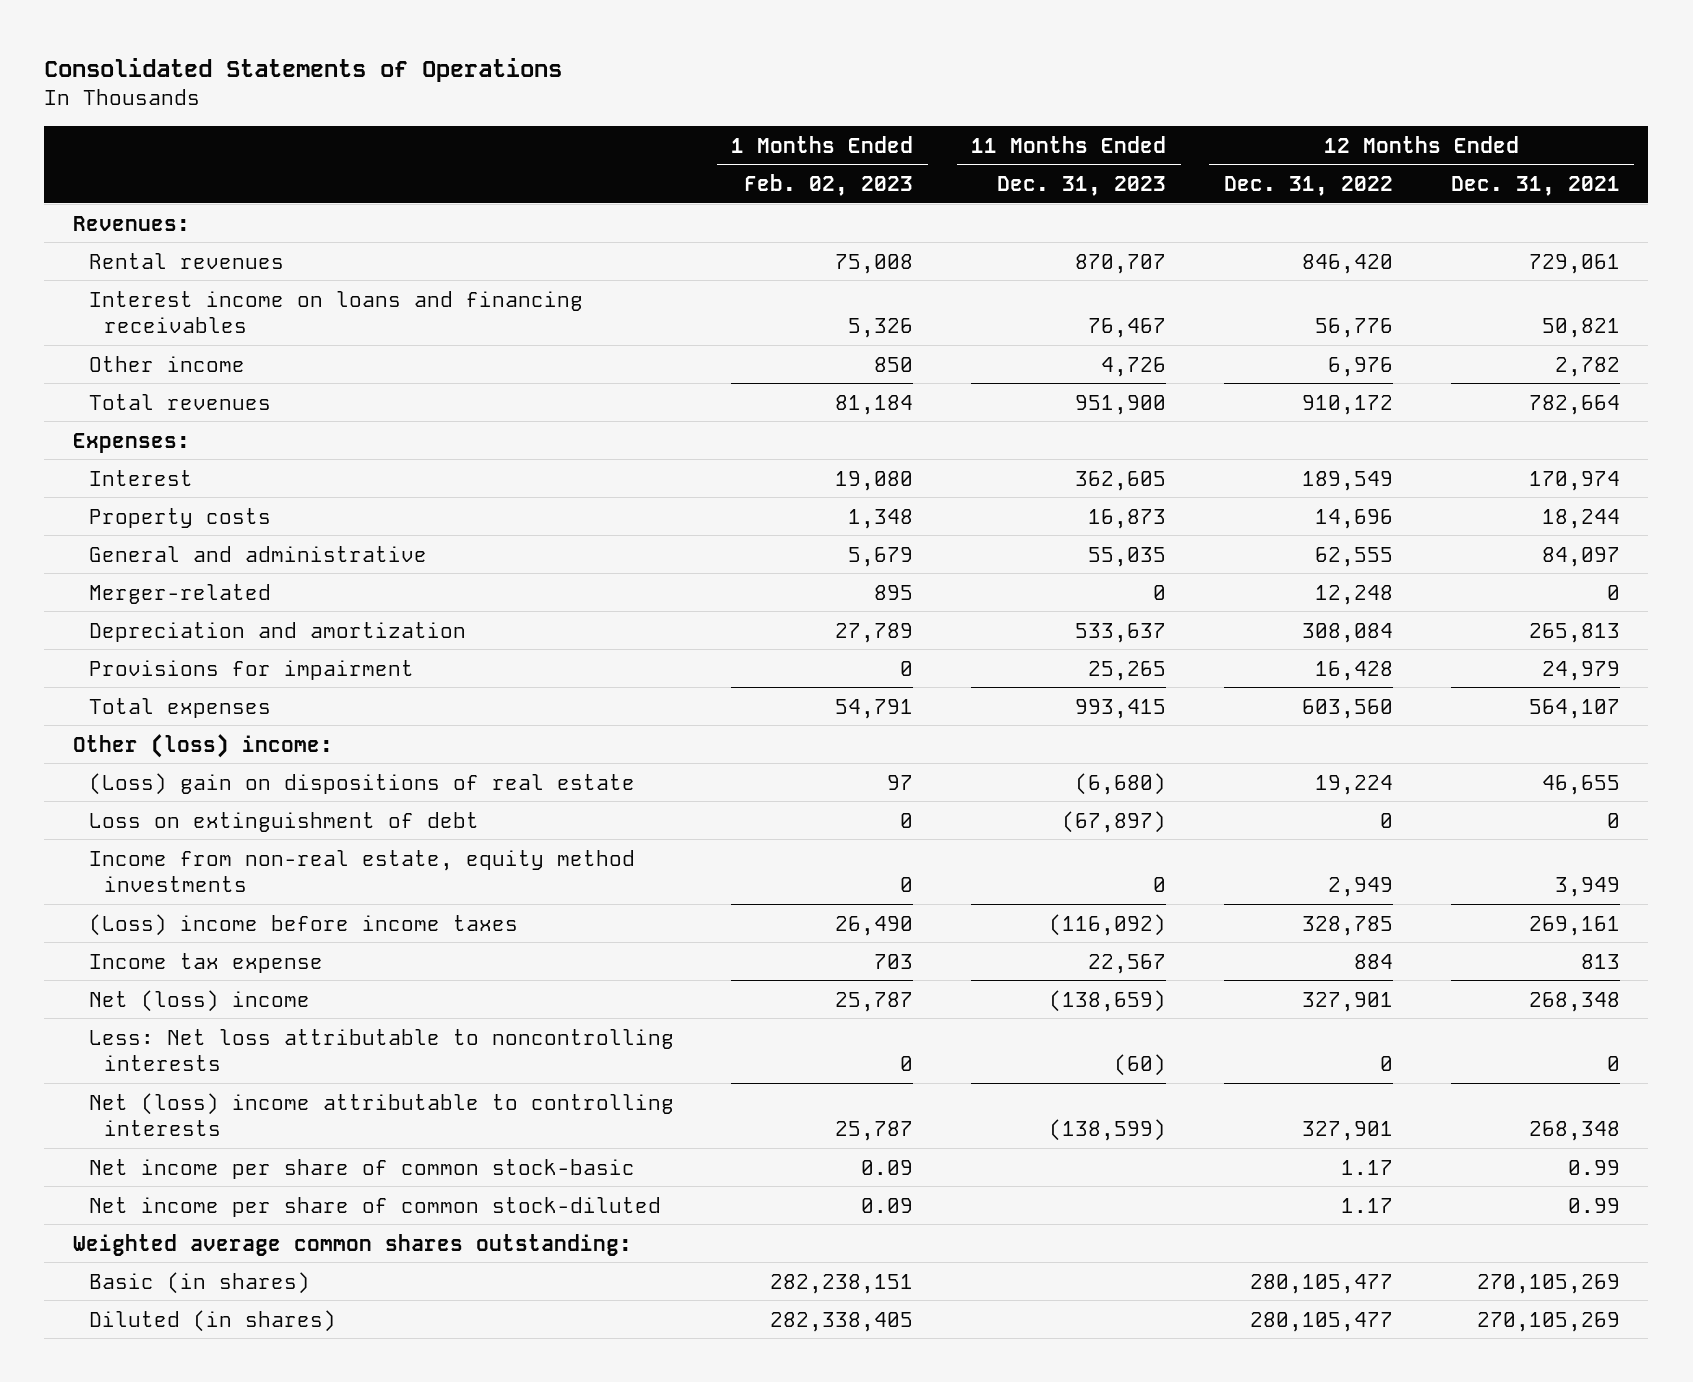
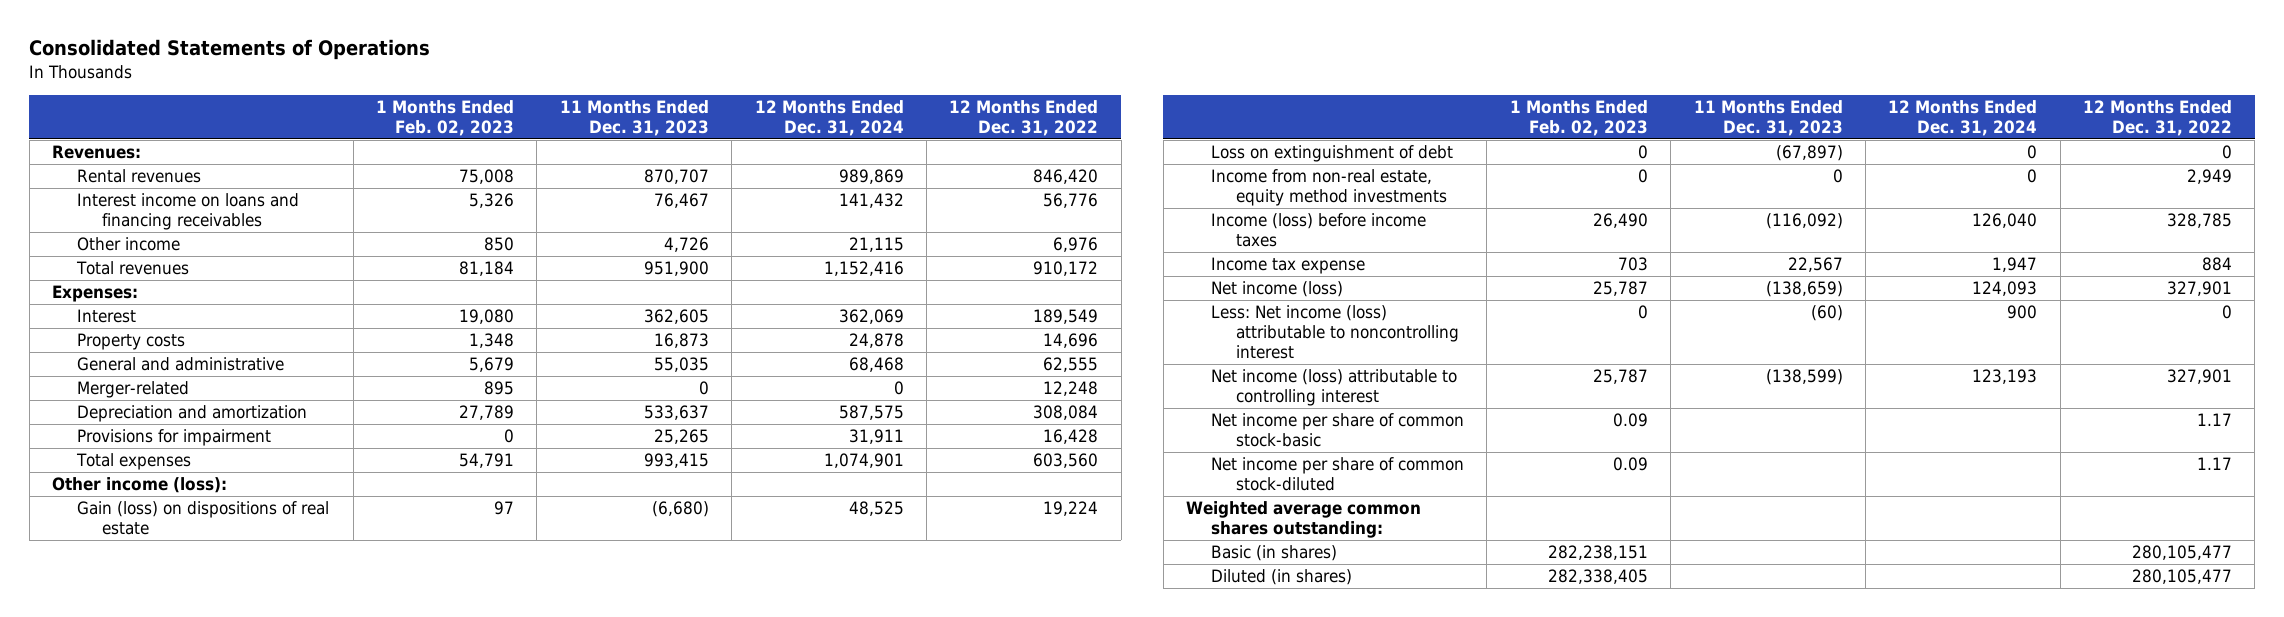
[1450,176,1620,197] Dec. 31, 2021 -> none
none -> [754,100,904,136] 12 Months Ended Dec. 31, 2024
[73,733,334,758] Other (loss) income: -> [52,477,228,494] Other income (loss):
[88,772,635,795] (Loss) gain on dispositions of real estate -> [77,501,330,535] Gain (loss) on dispositions of real estate
[88,913,518,936] (Loss) income before income taxes -> [1211,213,1427,247] Income (loss) before income taxes
[88,989,310,1012] Net (loss) income -> [1211,281,1344,298] Net income (loss)
[88,1028,674,1072] Less: Net loss attributable to noncontrolling interests -> [1211,305,1460,359] Less: Net income (loss) attributable to noncontrolling interest
[88,1092,674,1137] Net (loss) income attributable to controlling interests -> [1211,369,1458,406] Net income (loss) attributable to controlling interest

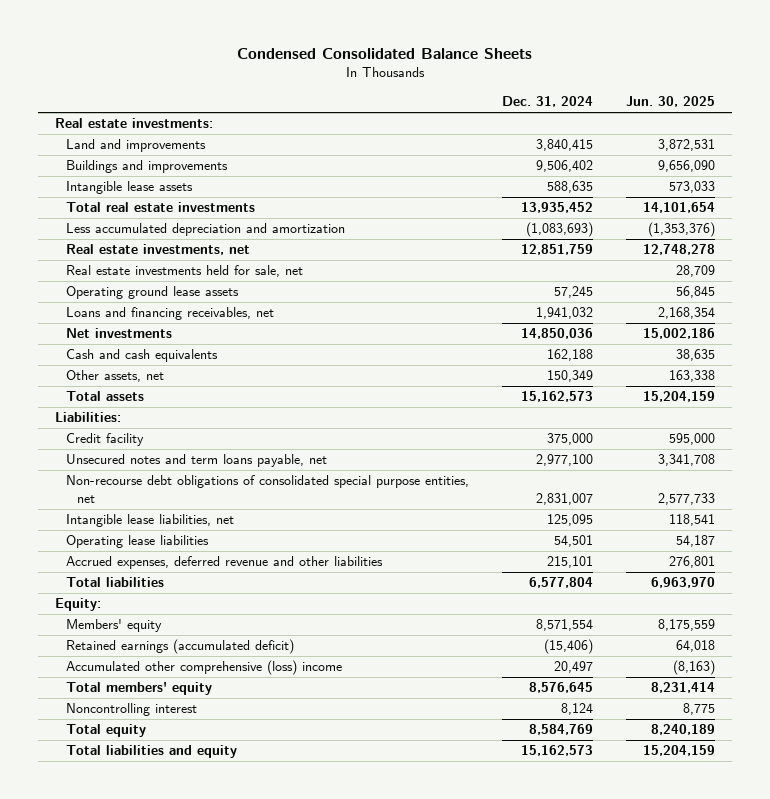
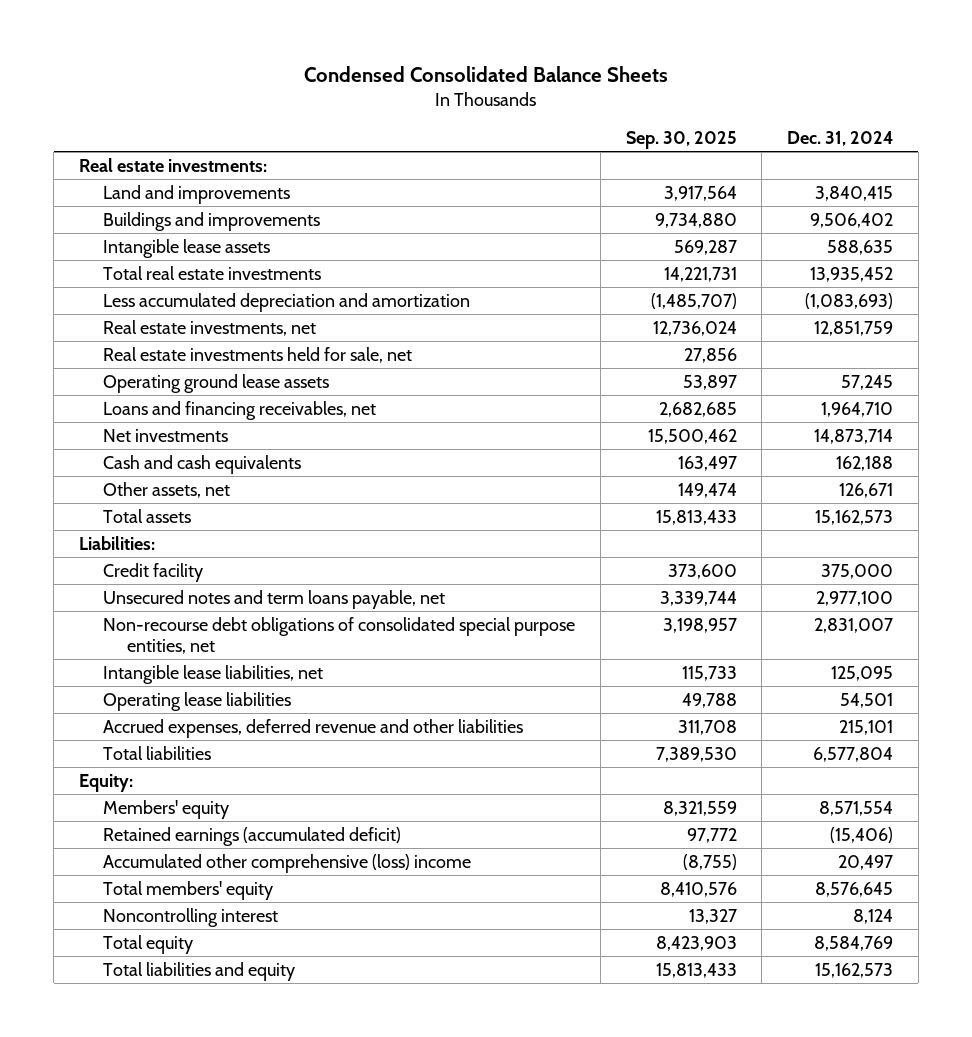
[626,96,716,108] Jun. 30, 2025 -> none
none -> [625,130,737,149] Sep. 30, 2025
[536,307,594,320] 1,941,032 -> [821,401,894,417] 1,964,710
[521,328,594,340] 14,850,036 -> [814,428,894,444] 14,873,714
[547,370,594,383] 150,349 -> [839,482,894,498] 126,671

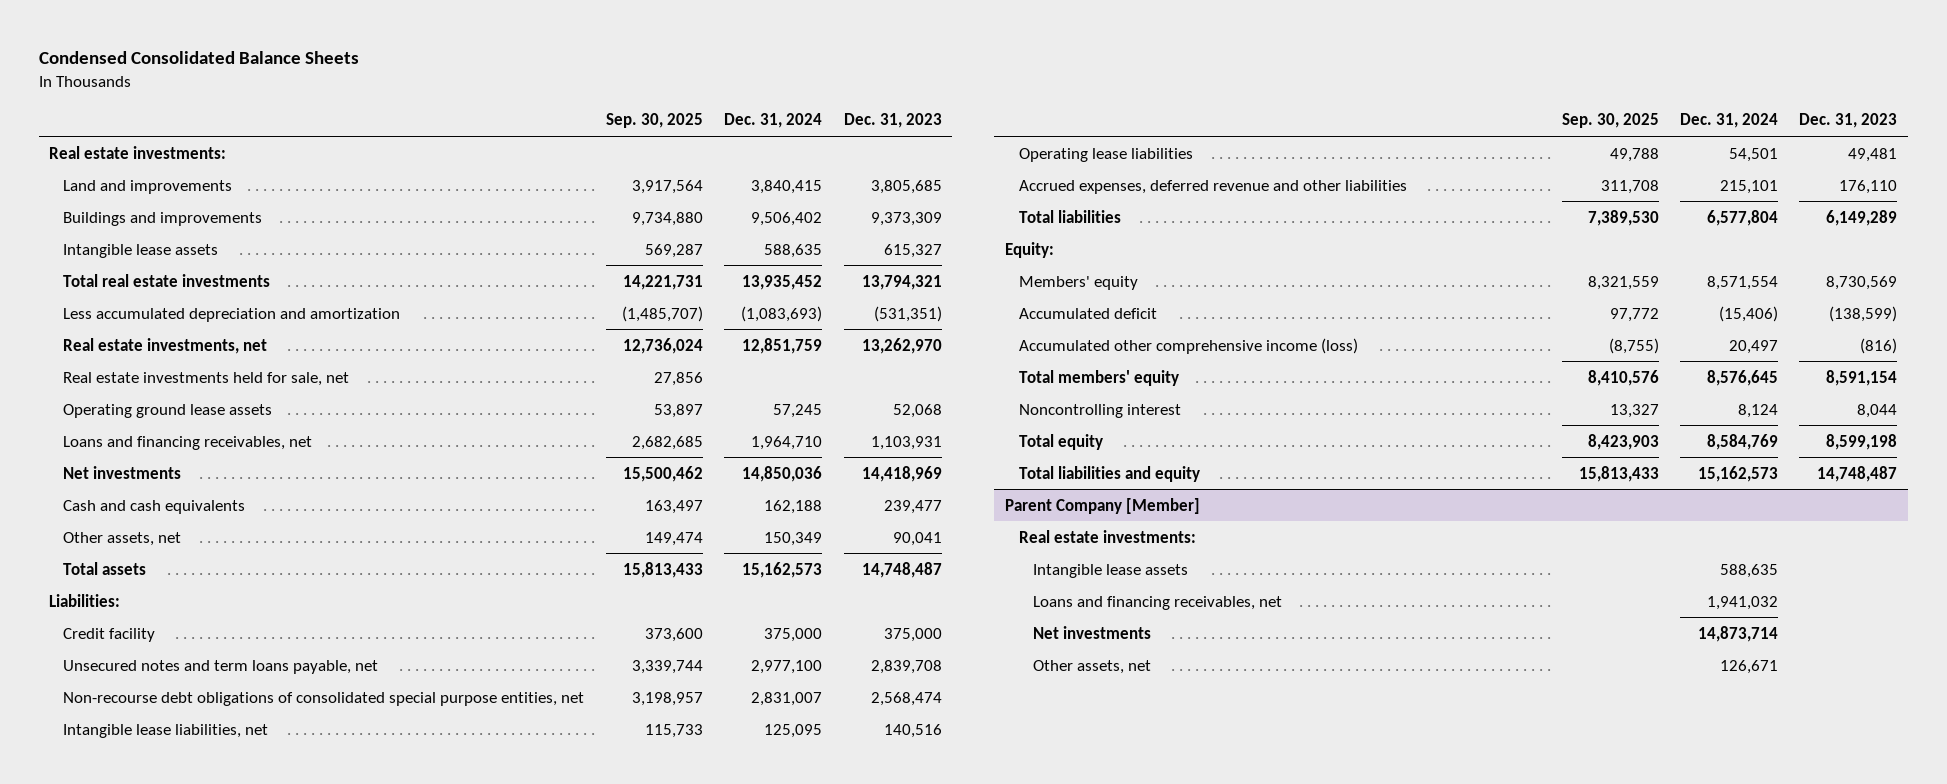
none -> [843,113,942,129] Dec. 31, 2023
[814,428,894,444] 14,873,714 -> [742,465,823,482] 14,850,036
[839,482,894,498] 126,671 -> [764,531,823,546] 150,349
[103,826,402,846] Retained earnings (accumulated deficit) -> [1019,307,1158,319] Accumulated deficit
[103,853,472,873] Accumulated other comprehensive (loss) income -> [1019,337,1359,354] Accumulated other comprehensive income (loss)
none -> [1004,497,1200,514] Parent Company [Member]
none -> [1019,529,1197,543] Real estate investments:
none -> [1033,563,1189,578] Intangible lease assets
none -> [1033,595,1283,610] Loans and financing receivables, net
none -> [1033,625,1152,639] Net investments
none -> [1033,659,1152,674] Other assets, net

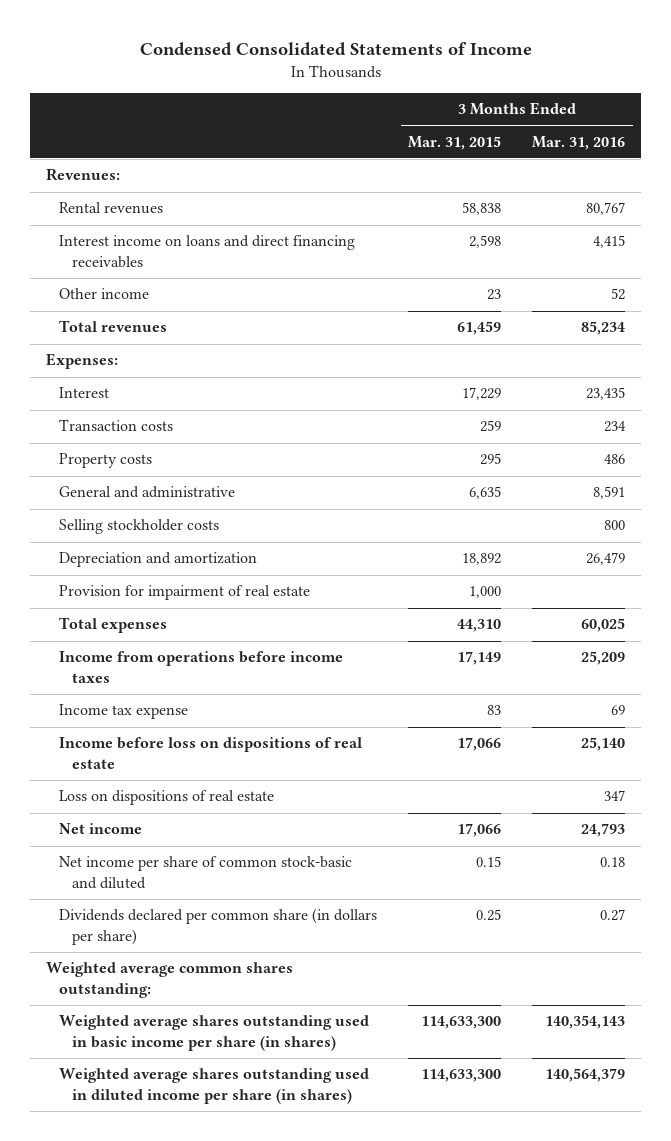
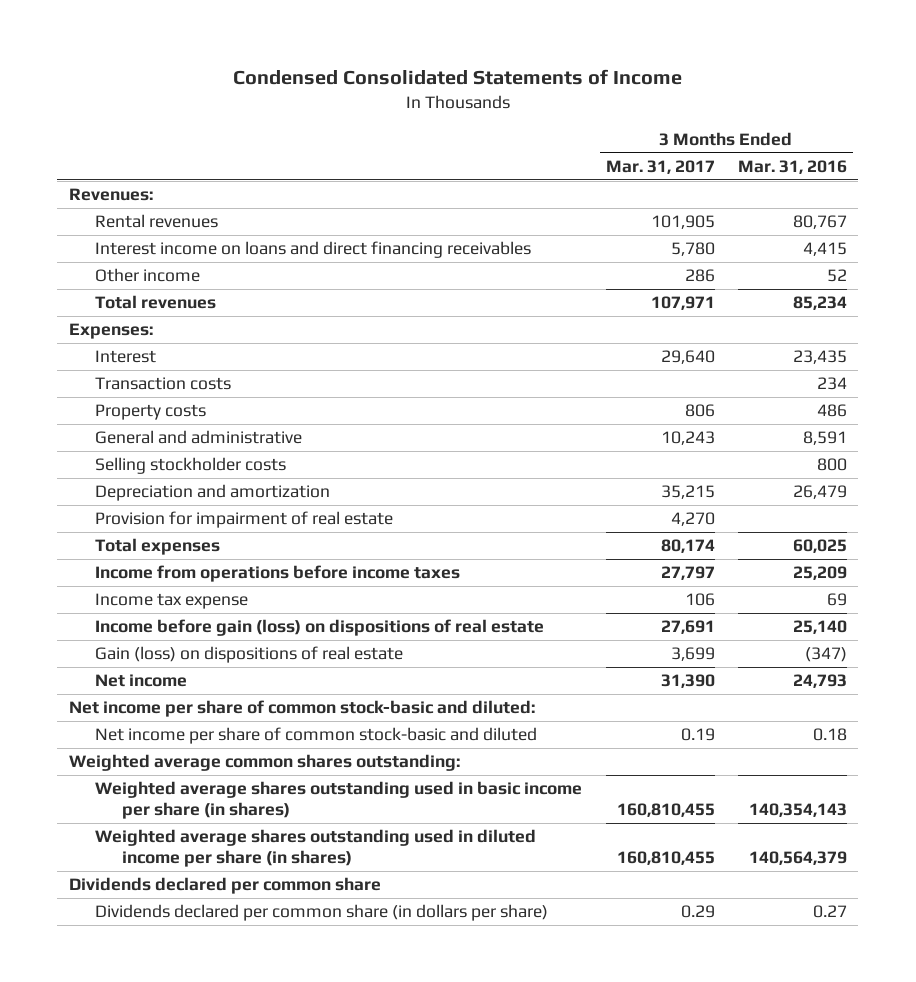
[408,135,502,150] Mar. 31, 2015 -> none
none -> [605,159,715,174] Mar. 31, 2017
[59,737,363,770] Income before loss on dispositions of real estate -> [95,619,545,637] Income before gain (loss) on dispositions of real estate
[59,790,275,806] Loss on dispositions of real estate -> [95,646,404,664] Gain (loss) on dispositions of real estate
[604,790,626,802] 347 -> [804,647,847,663] (347)
none -> [68,700,535,718] Net income per share of common stock-basic and diluted:
none -> [68,877,381,895] Dividends declared per common share
[59,908,378,946] Dividends declared per common share (in dollars per share) -> [95,904,549,922] Dividends declared per common share (in dollars per share)

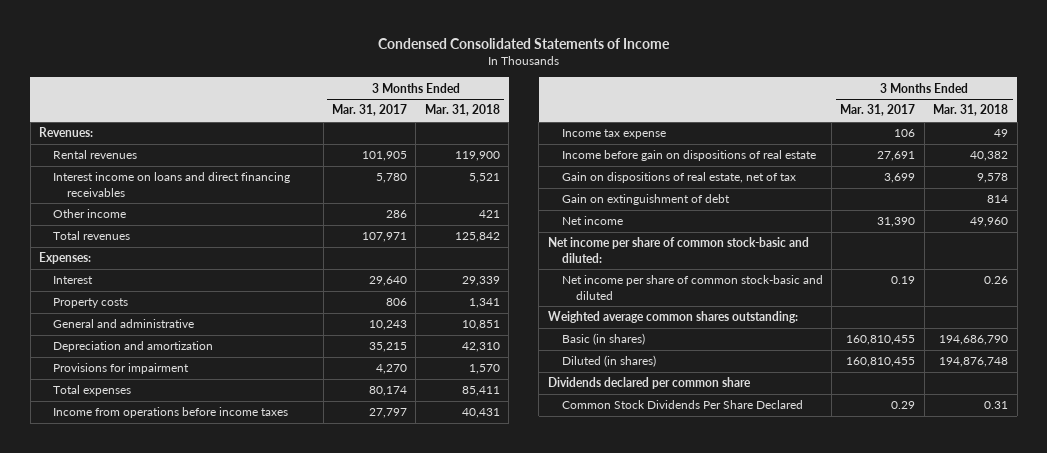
[737,159,847,174] Mar. 31, 2016 -> none
none -> [424,104,500,117] Mar. 31, 2018
[95,377,232,391] Transaction costs -> none
[95,457,287,475] Selling stockholder costs -> none
[95,511,394,529] Provision for impairment of real estate -> [53,363,190,375] Provisions for impairment
[95,619,545,637] Income before gain (loss) on dispositions of real estate -> [561,150,816,162] Income before gain on dispositions of real estate
[95,646,404,664] Gain (loss) on dispositions of real estate -> [561,172,796,184] Gain on dispositions of real estate, net of tax
none -> [561,194,730,206] Gain on extinguishment of debt
[95,781,583,819] Weighted average shares outstanding used in basic income per share (in shares) -> [561,333,645,346] Basic (in shares)
[95,829,537,867] Weighted average shares outstanding used in diluted income per share (in shares) -> [561,355,656,368] Diluted (in shares)
[95,904,549,922] Dividends declared per common share (in dollars per share) -> [561,400,803,410] Common Stock Dividends Per Share Declared

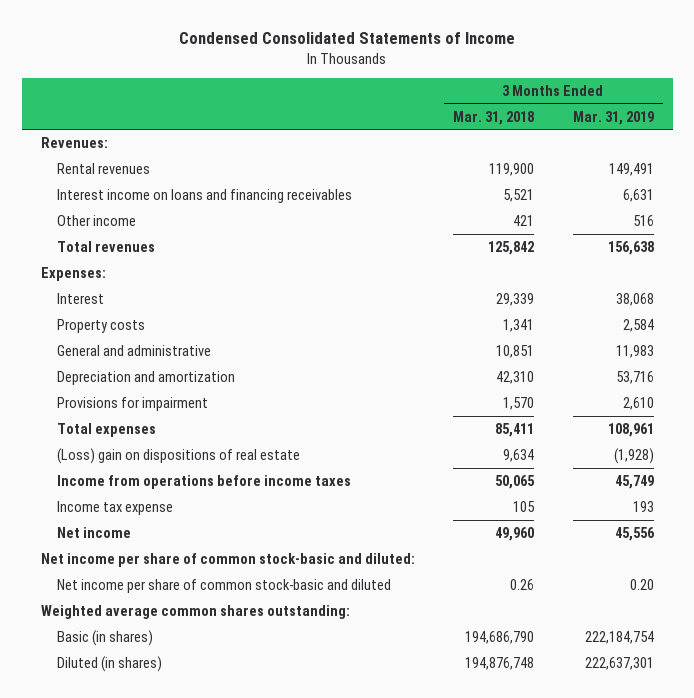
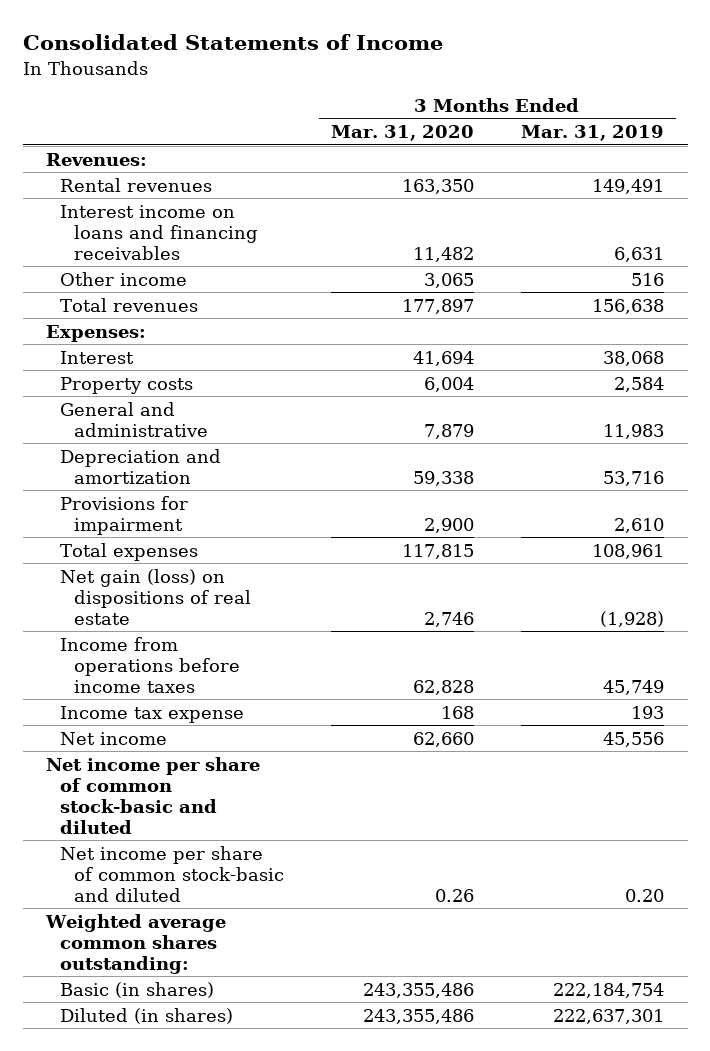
[179,32,516,45] Condensed Consolidated Statements of Income -> [22,34,443,51] Consolidated Statements of Income
[453,110,535,125] Mar. 31, 2018 -> none
none -> [330,125,474,142] Mar. 31, 2020
[56,447,300,464] (Loss) gain on dispositions of real estate -> [59,568,251,625] Net gain (loss) on dispositions of real estate
[40,552,415,567] Net income per share of common stock-basic and diluted: -> [46,756,261,834] Net income per share of common stock-basic and diluted

